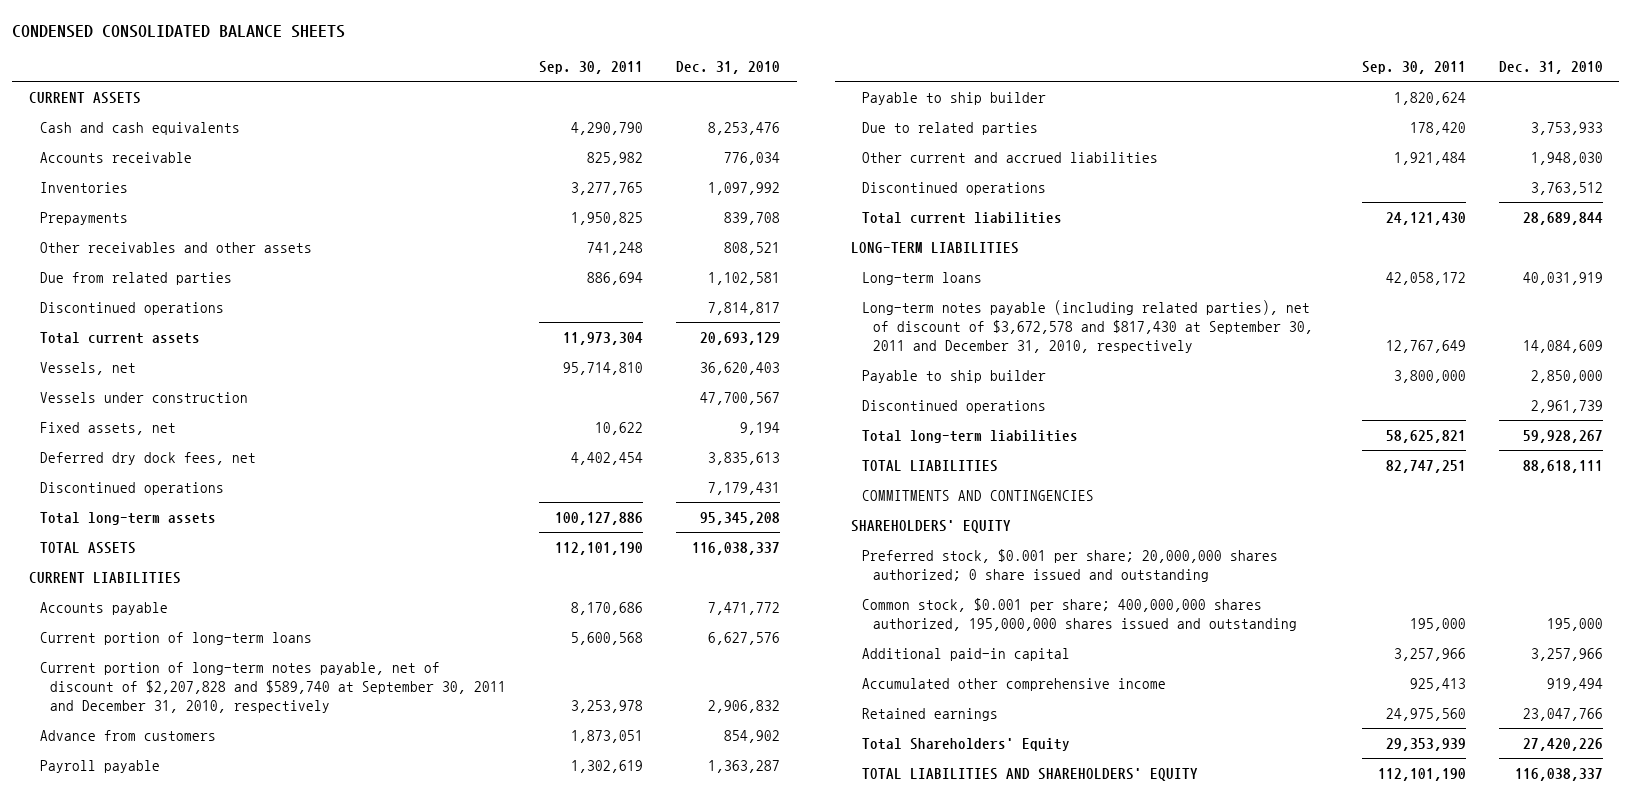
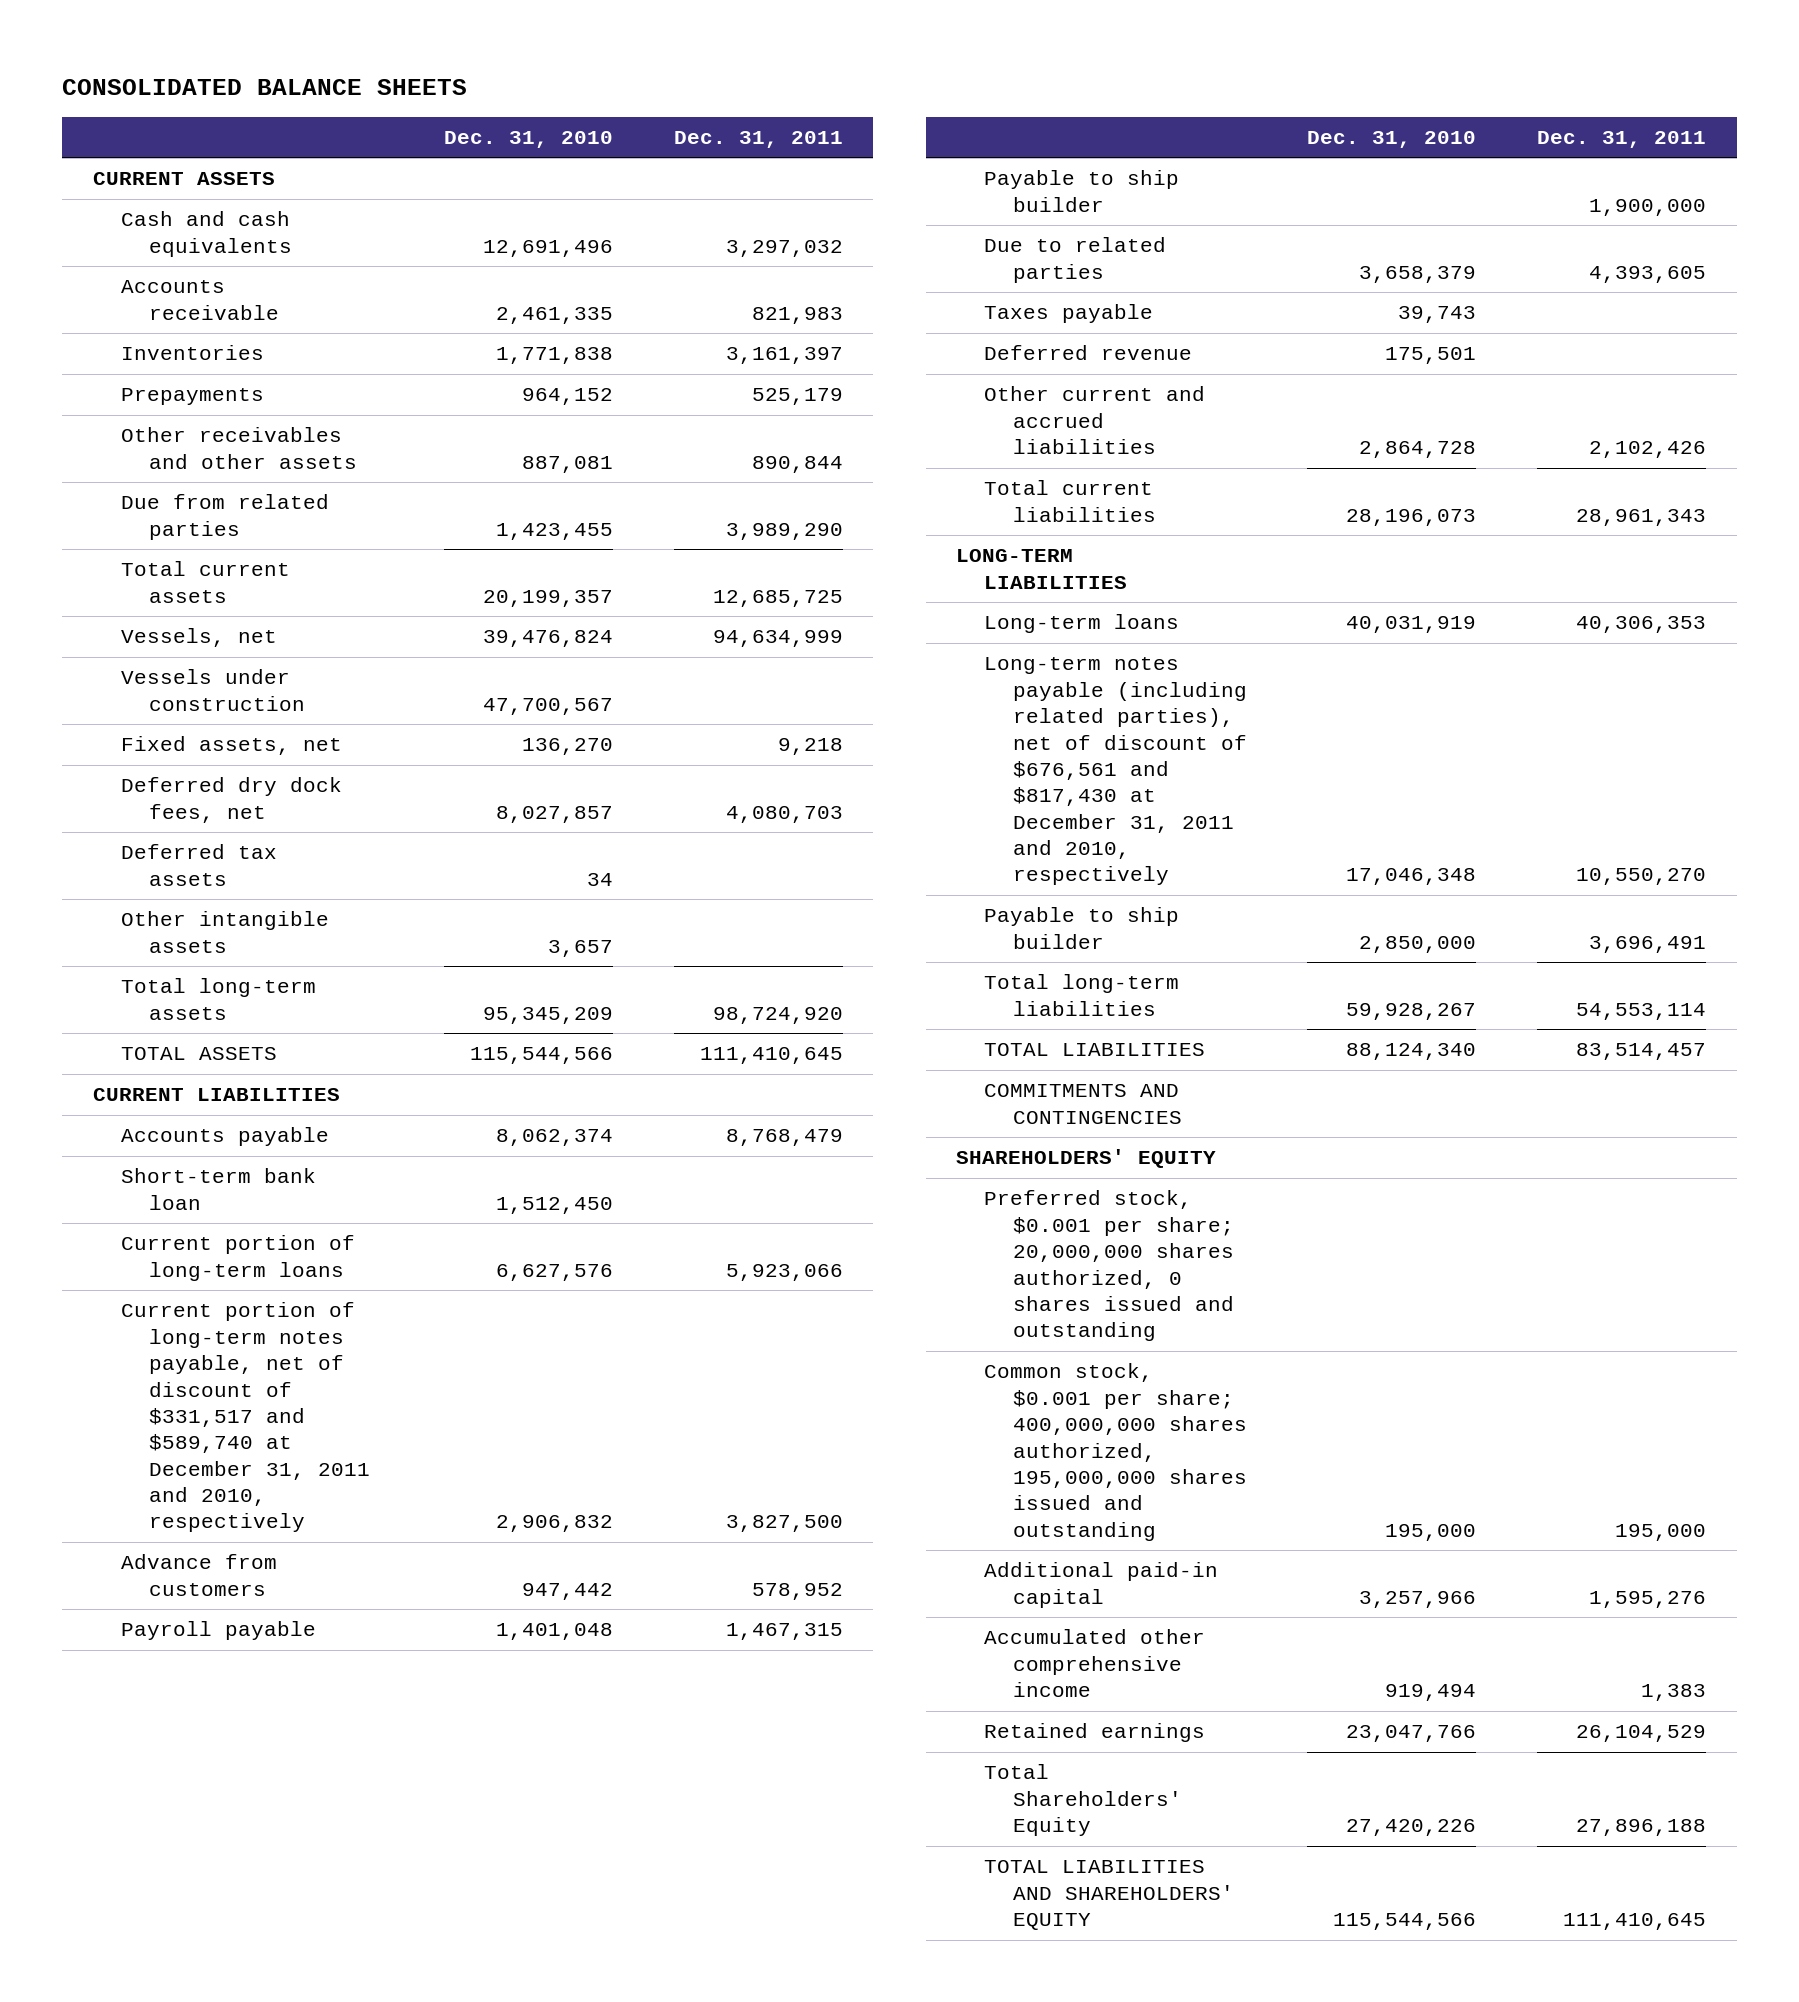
[12,24,346,38] CONDENSED CONSOLIDATED BALANCE SHEETS -> [62,79,468,96] CONSOLIDATED BALANCE SHEETS
[539,60,644,74] Sep. 30, 2011 -> none
none -> [673,131,843,149] Dec. 31, 2011
[39,301,224,315] Discontinued operations -> none
[708,121,781,135] 8,253,476 -> [482,239,613,257] 12,691,496
[724,151,781,165] 776,034 -> [495,306,613,324] 2,461,335
[708,181,781,195] 1,097,992 -> [495,347,613,365] 1,771,838
[724,211,781,225] 839,708 -> [521,388,613,406] 964,152
[724,241,781,255] 808,521 -> [521,455,613,473] 887,081
[708,271,781,285] 1,102,581 -> [495,522,613,540] 1,423,455
[700,331,781,345] 20,693,129 -> [482,589,613,607] 20,199,357
[700,361,781,375] 36,620,403 -> [482,630,613,648] 39,476,824
[39,481,224,495] Discontinued operations -> none
[740,421,781,435] 9,194 -> [521,738,613,756] 136,270
[708,451,781,465] 3,835,613 -> [495,805,613,823] 8,027,857
none -> [120,844,277,886] Deferred tax assets
none -> [120,911,329,953] Other intangible assets
[700,511,781,525] 95,345,208 -> [482,1006,613,1024] 95,345,209
[692,541,781,555] 116,038,337 -> [469,1047,613,1065] 115,544,566
[708,601,781,615] 7,471,772 -> [495,1129,613,1147] 8,062,374
none -> [120,1168,316,1210] Short-term bank loan
[39,661,507,714] Current portion of long-term notes payable, net of discount of $2,207,828 and $589,740 at September 30, 2011 and December 31, 2010, respectively -> [120,1302,370,1533] Current portion of long-term notes payable, net of discount of $331,517 and $589,740 at December 31, 2011 and 2010, respectively
[724,729,781,743] 854,902 -> [521,1582,613,1600] 947,442
[708,759,781,773] 1,363,287 -> [495,1623,613,1641] 1,401,048
[862,181,1047,195] Discontinued operations -> none
[1530,121,1603,135] 3,753,933 -> [1359,265,1477,283] 3,658,379
none -> [984,304,1154,324] Taxes payable
none -> [984,345,1193,361] Deferred revenue
[1530,151,1603,165] 1,948,030 -> [1359,441,1477,459] 2,864,728
[1522,211,1603,225] 28,689,844 -> [1346,508,1477,526] 28,196,073
[862,299,1313,354] Long-term notes payable (including related parties), net of discount of $3,672,578 and $817,430 at September 30, 2011 and December 31, 2010, respectively -> [984,657,1247,886] Long-term notes payable (including related parties), net of discount of $676,561 and $817,430 at December 31, 2011 and 2010, respectively
[1522,340,1603,354] 14,084,609 -> [1346,868,1477,886] 17,046,348
[862,399,1047,413] Discontinued operations -> none
[1522,459,1603,473] 88,618,111 -> [1346,1043,1477,1061] 88,124,340
[862,548,1279,582] Preferred stock, $0.001 per share; 20,000,000 shares authorized; 0 share issued and outstanding -> [984,1190,1234,1342] Preferred stock, $0.001 per share; 20,000,000 shares authorized, 0 shares issued and outstanding
[1514,767,1603,781] 116,038,337 -> [1333,1913,1477,1931] 115,544,566

